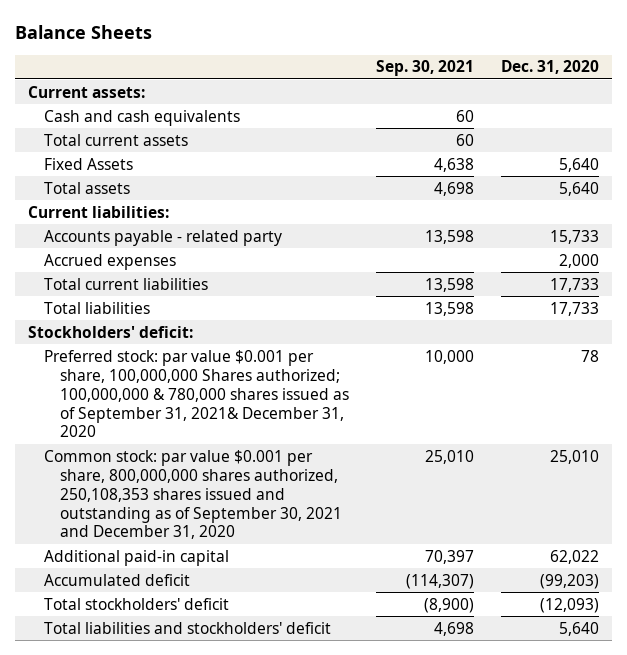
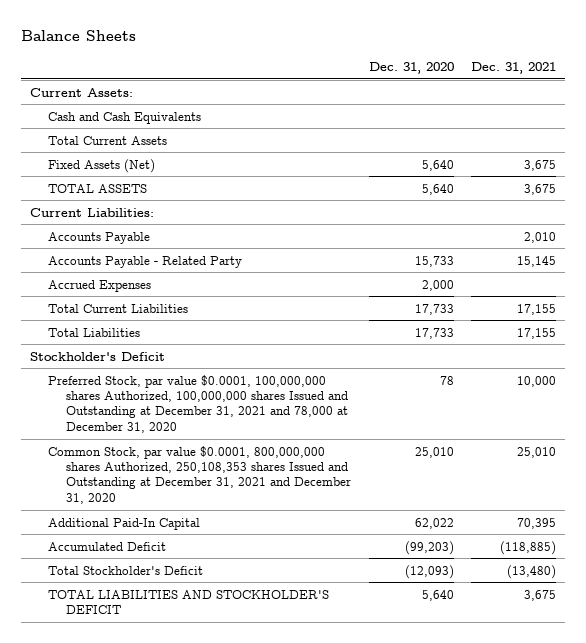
[375,60,474,77] Sep. 30, 2021 -> none
none -> [471,61,557,74] Dec. 31, 2021
[28,85,146,98] Current assets: -> [30,87,134,97] Current Assets:
[43,109,240,126] Cash and cash equivalents -> [48,111,202,124] Cash and Cash Equivalents
[43,133,188,146] Total current assets -> [48,135,168,145] Total Current Assets
[43,157,133,170] Fixed Assets -> [48,158,156,173] Fixed Assets (Net)
[43,181,130,194] Total assets -> [48,183,148,193] TOTAL ASSETS
[28,205,170,218] Current liabilities: -> [30,207,155,217] Current Liabilities:
none -> [48,231,151,244] Accounts Payable
[43,229,282,246] Accounts payable - related party -> [48,255,243,268] Accounts Payable - Related Party
[43,253,176,270] Accrued expenses -> [48,279,152,292] Accrued Expenses
[43,277,208,290] Total current liabilities -> [48,303,189,313] Total Current Liabilities
[43,301,150,314] Total liabilities -> [48,327,141,337] Total Liabilities
[28,325,194,338] Stockholders' deficit: -> [30,351,166,361] Stockholder's Deficit
[43,349,349,438] Preferred stock: par value $0.001 per share, 100,000,000 Shares authorized; 100,000,000 & 780,000 shares issued as of September 31, 2021& December 31, 2020 -> [48,374,349,433] Preferred Stock, par value $0.0001, 100,000,000 shares Authorized, 100,000,000 shares Issued and Outstanding at December 31, 2021 and 78,000 at December 31, 2020
[43,449,342,540] Common stock: par value $0.001 per share, 800,000,000 shares authorized, 250,108,353 shares issued and outstanding as of September 30, 2021 and December 31, 2020 -> [48,445,352,504] Common Stock, par value $0.0001, 800,000,000 shares Authorized, 250,108,353 shares Issued and Outstanding at December 31, 2021 and December 31, 2020
[43,549,229,566] Additional paid-in capital -> [48,517,201,530] Additional Paid-In Capital
[43,573,190,586] Accumulated deficit -> [48,541,167,551] Accumulated Deficit
[43,597,229,610] Total stockholders' deficit -> [48,565,204,575] Total Stockholder's Deficit
[43,621,331,634] Total liabilities and stockholders' deficit -> [48,589,330,615] TOTAL LIABILITIES AND STOCKHOLDER'S DEFICIT

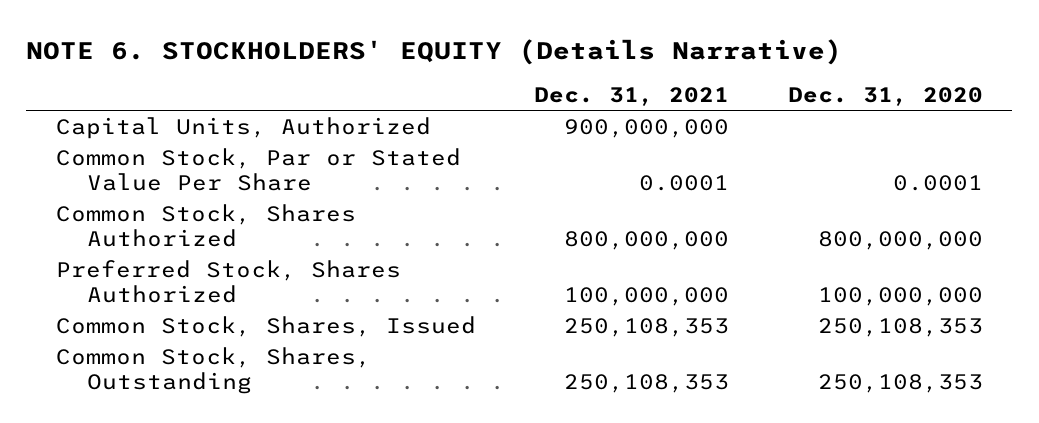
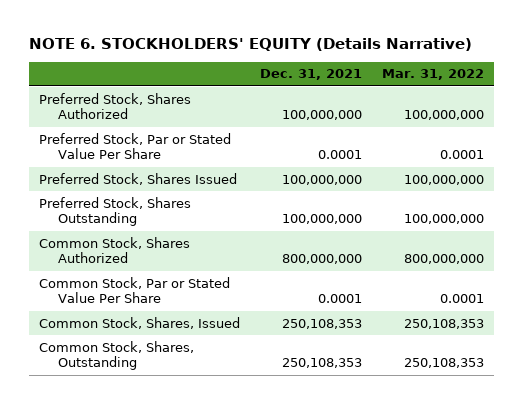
[788,87,984,107] Dec. 31, 2020 -> none
none -> [382,69,485,81] Mar. 31, 2022
[55,116,431,139] Capital Units, Authorized -> none
none -> [39,132,232,160] Preferred Stock, Par or Stated Value Per Share
none -> [39,172,238,185] Preferred Stock, Shares Issued
none -> [39,196,192,227] Preferred Stock, Shares Outstanding
[55,203,356,247] Common Stock, Shares Authorized -> [39,236,191,264] Common Stock, Shares Authorized
[55,147,461,191] Common Stock, Par or Stated Value Per Share -> [39,276,231,304] Common Stock, Par or Stated Value Per Share

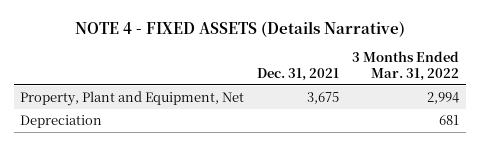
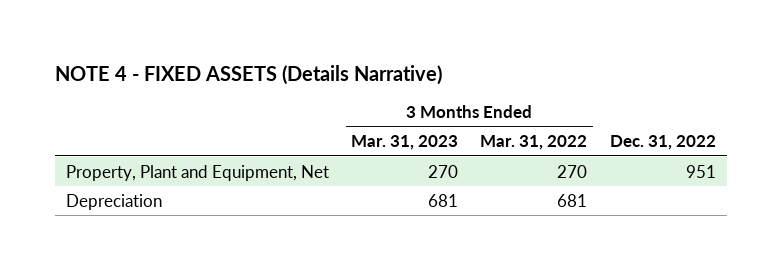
[257,67,340,81] Dec. 31, 2021 -> none
none -> [351,135,459,151] Mar. 31, 2023
none -> [609,135,716,151] Dec. 31, 2022
[427,92,460,105] 2,994 -> [557,164,588,178] 270

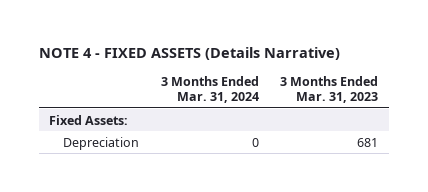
[480,135,588,151] Mar. 31, 2022 -> none
[609,135,716,151] Dec. 31, 2022 -> none
none -> [160,76,259,104] 3 Months Ended Mar. 31, 2024
[66,164,330,181] Property, Plant and Equipment, Net -> none
none -> [49,114,129,125] Fixed Assets:

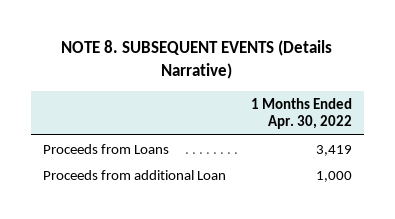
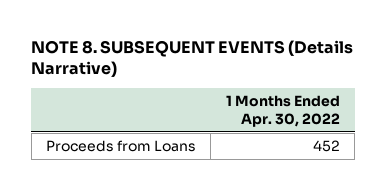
[43,169,227,180] Proceeds from additional Loan -> none
[315,144,352,156] 3,419 -> [312,140,340,153] 452

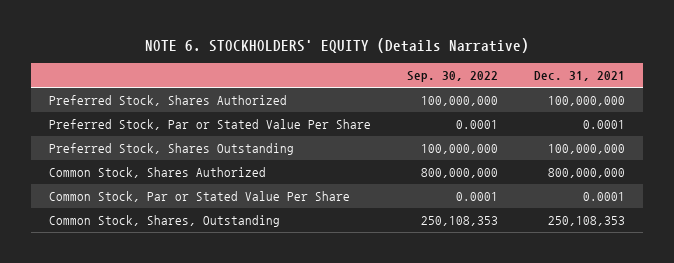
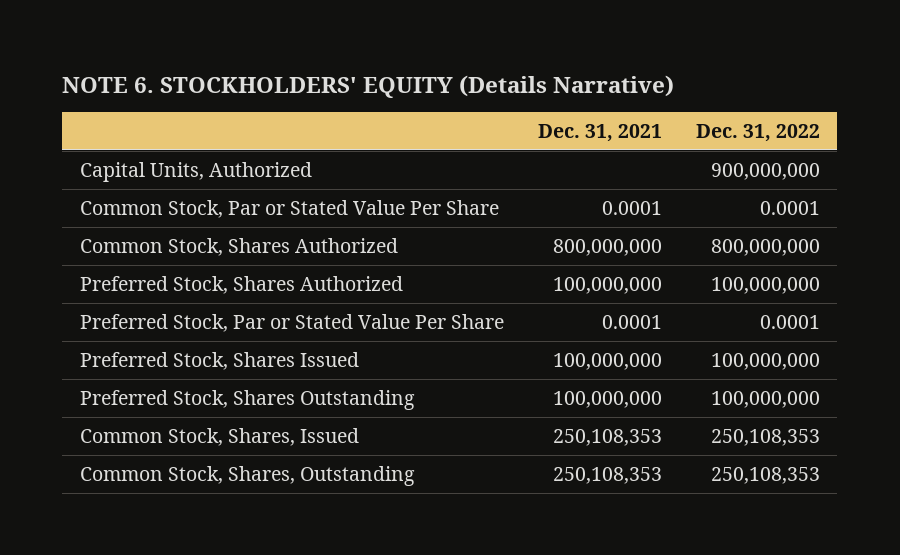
[406,70,498,82] Sep. 30, 2022 -> none
none -> [696,124,821,143] Dec. 31, 2022
none -> [79,161,312,182] Capital Units, Authorized
[48,191,350,203] Common Stock, Par or Stated Value Per Share -> [79,199,499,218] Common Stock, Par or Stated Value Per Share
[48,167,266,179] Common Stock, Shares Authorized -> [79,237,398,256] Common Stock, Shares Authorized
none -> [79,351,359,370] Preferred Stock, Shares Issued
none -> [79,427,359,446] Common Stock, Shares, Issued

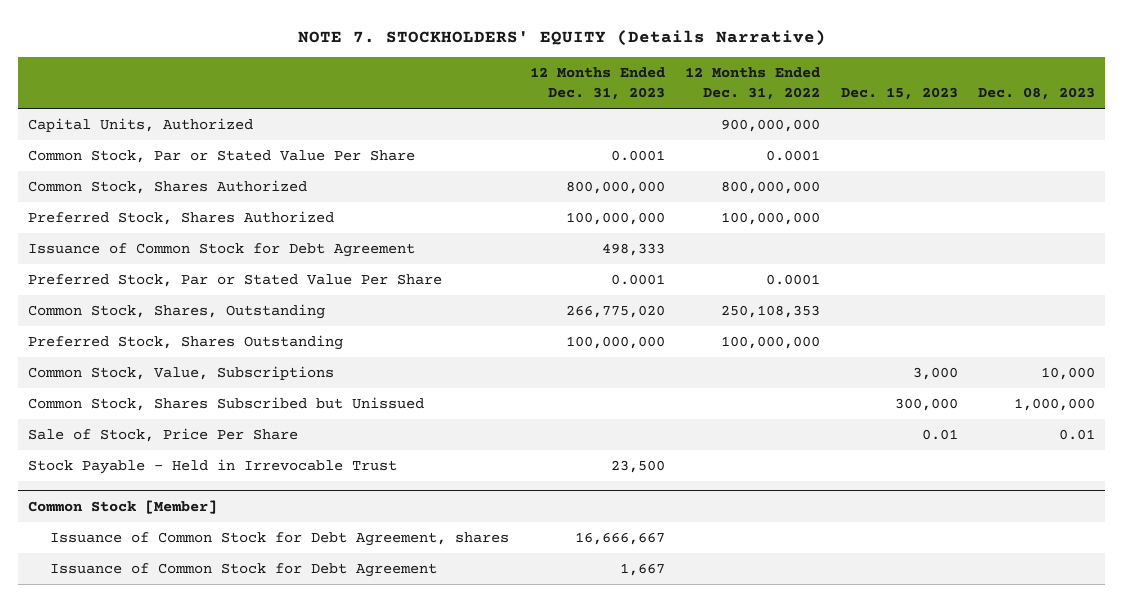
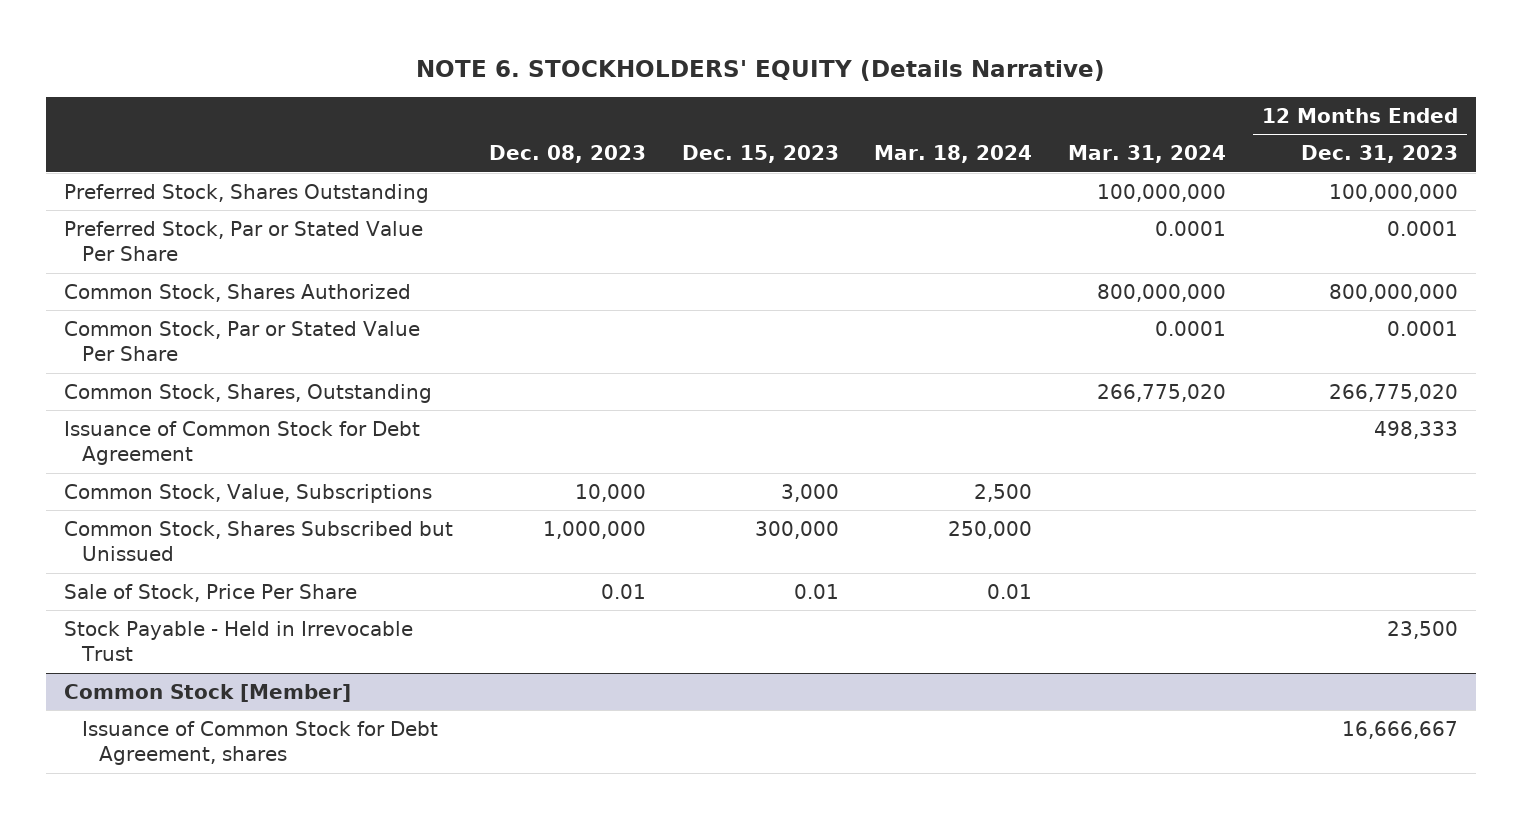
[297,30,826,47] NOTE 7. STOCKHOLDERS' EQUITY (Details Narrative) -> [415,60,1105,82] NOTE 6. STOCKHOLDERS' EQUITY (Details Narrative)
[685,67,821,100] 12 Months Ended Dec. 31, 2022 -> none
none -> [874,145,1033,164] Mar. 18, 2024
none -> [1068,145,1227,164] Mar. 31, 2024
[28,118,254,133] Capital Units, Authorized -> none
[28,211,335,226] Preferred Stock, Shares Authorized -> none
[28,335,344,351] Preferred Stock, Shares Outstanding -> [64,183,430,203] Preferred Stock, Shares Outstanding
[28,180,308,195] Common Stock, Shares Authorized -> [64,283,412,302] Common Stock, Shares Authorized
[28,150,416,164] Common Stock, Par or Stated Value Per Share -> [64,320,421,362] Common Stock, Par or Stated Value Per Share
[28,243,416,258] Issuance of Common Stock for Debt Agreement -> [64,420,421,466] Issuance of Common Stock for Debt Agreement
[50,563,438,578] Issuance of Common Stock for Debt Agreement -> none

